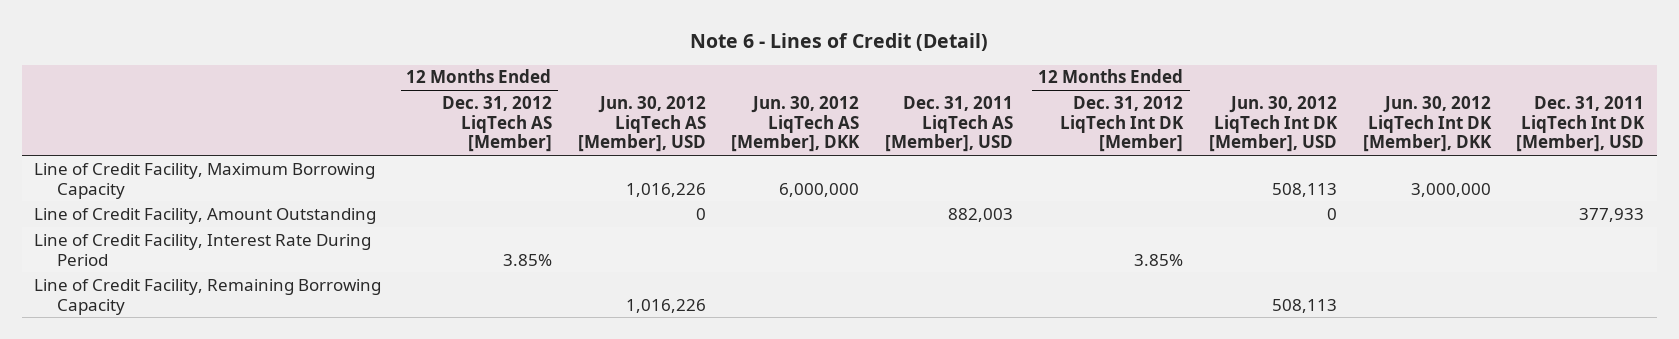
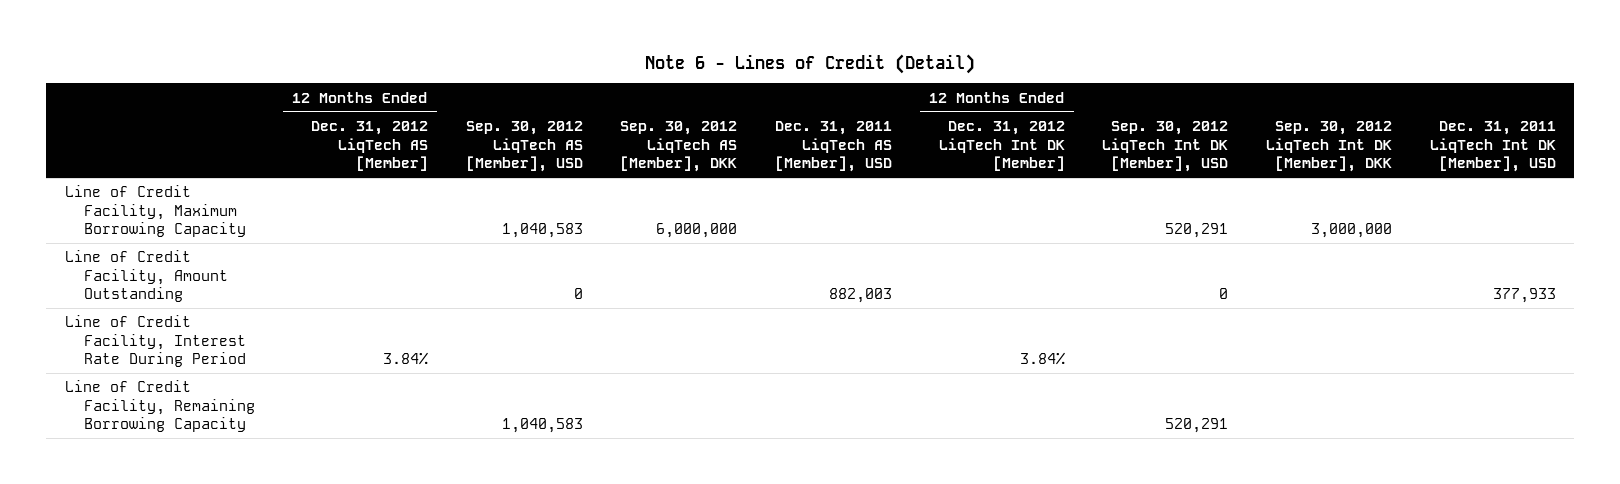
[577,95,706,153] Jun. 30, 2012 LiqTech AS [Member], USD -> none
[731,95,861,153] Jun. 30, 2012 LiqTech AS [Member], DKK -> none
[1209,95,1339,153] Jun. 30, 2012 LiqTech Int DK [Member], USD -> none
[1362,95,1492,153] Jun. 30, 2012 LiqTech Int DK [Member], DKK -> none
none -> [465,121,583,172] Sep. 30, 2012 LiqTech AS [Member], USD
none -> [620,121,738,172] Sep. 30, 2012 LiqTech AS [Member], DKK
none -> [1102,121,1229,172] Sep. 30, 2012 LiqTech Int DK [Member], USD
none -> [1265,121,1392,172] Sep. 30, 2012 LiqTech Int DK [Member], DKK
[502,253,552,266] 3.85% -> [382,351,428,365] 3.84%
[1134,253,1184,266] 3.85% -> [1019,351,1065,365] 3.84%

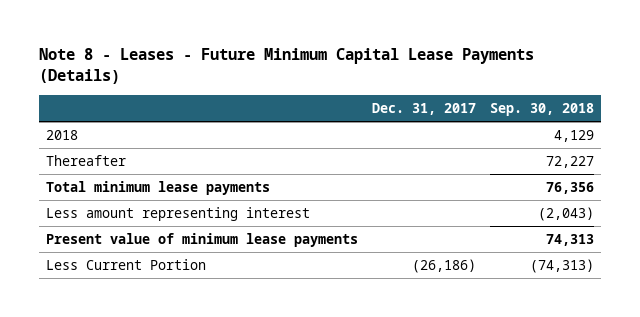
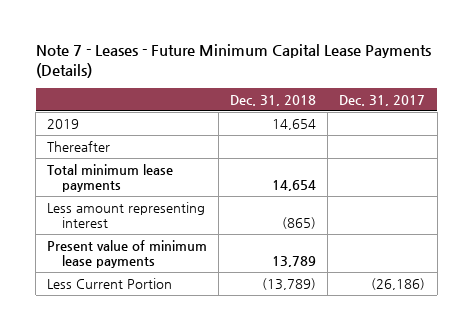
[38,48,534,85] Note 8 - Leases - Future Minimum Capital Lease Payments (Details) -> [35,44,431,79] Note 7 - Leases - Future Minimum Capital Lease Payments (Details)
[489,103,594,117] Sep. 30, 2018 -> none
none -> [230,94,317,106] Dec. 31, 2018
[45,129,78,140] 2018 -> [47,118,80,129] 2019

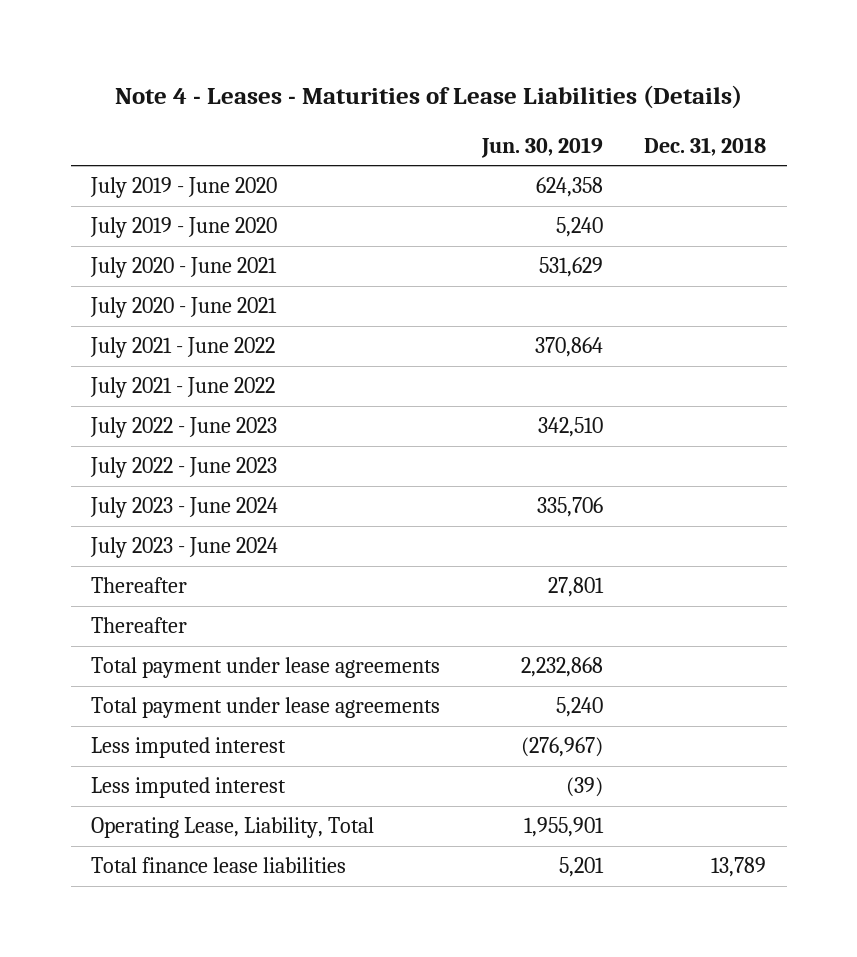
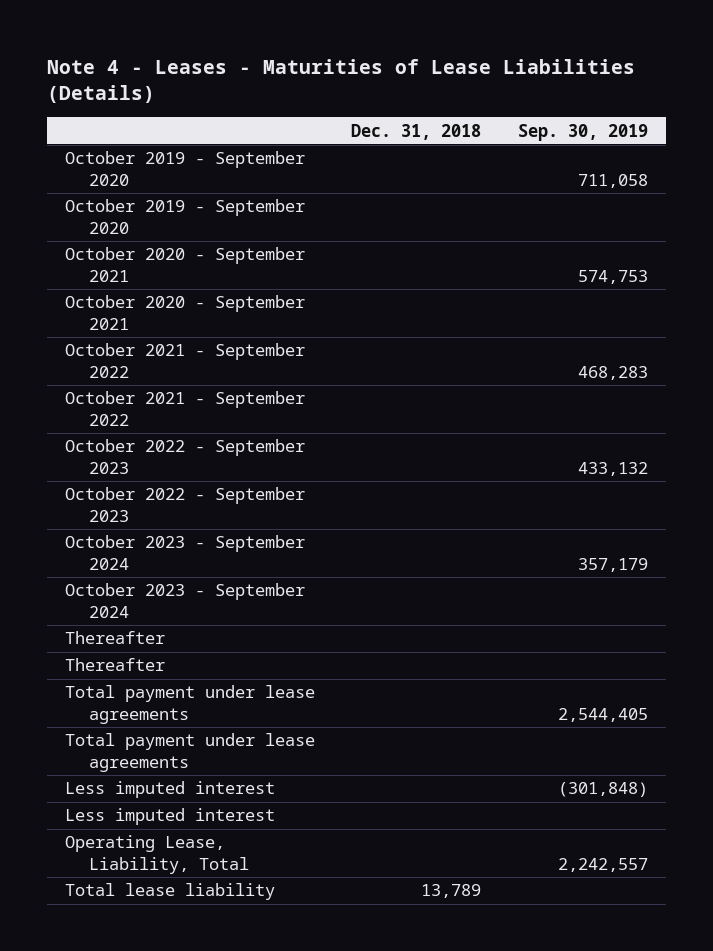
[480,136,603,158] Jun. 30, 2019 -> none
none -> [517,123,648,141] Sep. 30, 2019
[90,177,278,199] July 2019 - June 2020 -> [65,151,306,186] October 2019 - September 2020
[90,217,278,239] July 2019 - June 2020 -> [65,199,306,234] October 2019 - September 2020
[90,257,278,279] July 2020 - June 2021 -> [65,247,306,282] October 2020 - September 2021
[90,297,278,319] July 2020 - June 2021 -> [65,295,306,330] October 2020 - September 2021
[90,337,276,359] July 2021 - June 2022 -> [65,343,306,378] October 2021 - September 2022
[90,377,276,399] July 2021 - June 2022 -> [65,391,306,426] October 2021 - September 2022
[90,417,278,439] July 2022 - June 2023 -> [65,439,306,474] October 2022 - September 2023
[90,457,278,479] July 2022 - June 2023 -> [65,487,306,522] October 2022 - September 2023
[90,497,279,519] July 2023 - June 2024 -> [65,535,306,570] October 2023 - September 2024
[90,537,279,559] July 2023 - June 2024 -> [65,583,306,618] October 2023 - September 2024
[91,857,347,874] Total finance lease liabilities -> [65,883,276,901] Total lease liability

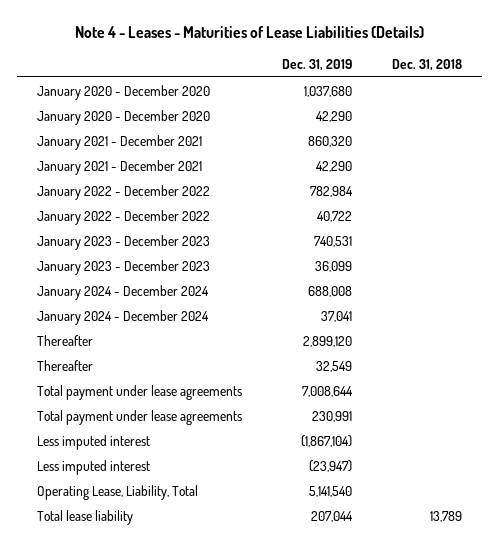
[517,123,648,141] Sep. 30, 2019 -> none
none -> [282,59,353,72] Dec. 31, 2019
[65,151,306,186] October 2019 - September 2020 -> [37,84,211,100] January 2020 - December 2020
[65,199,306,234] October 2019 - September 2020 -> [37,109,211,125] January 2020 - December 2020
[65,247,306,282] October 2020 - September 2021 -> [37,134,203,150] January 2021 - December 2021
[65,295,306,330] October 2020 - September 2021 -> [37,159,203,175] January 2021 - December 2021
[65,343,306,378] October 2021 - September 2022 -> [37,184,211,200] January 2022 - December 2022
[65,391,306,426] October 2021 - September 2022 -> [37,209,211,225] January 2022 - December 2022
[65,439,306,474] October 2022 - September 2023 -> [37,234,211,250] January 2023 - December 2023
[65,487,306,522] October 2022 - September 2023 -> [37,259,211,275] January 2023 - December 2023
[65,535,306,570] October 2023 - September 2024 -> [37,284,210,300] January 2024 - December 2024
[65,583,306,618] October 2023 - September 2024 -> [37,309,210,325] January 2024 - December 2024

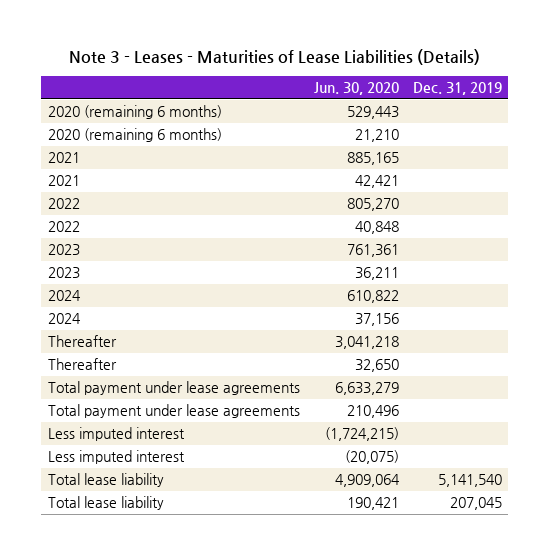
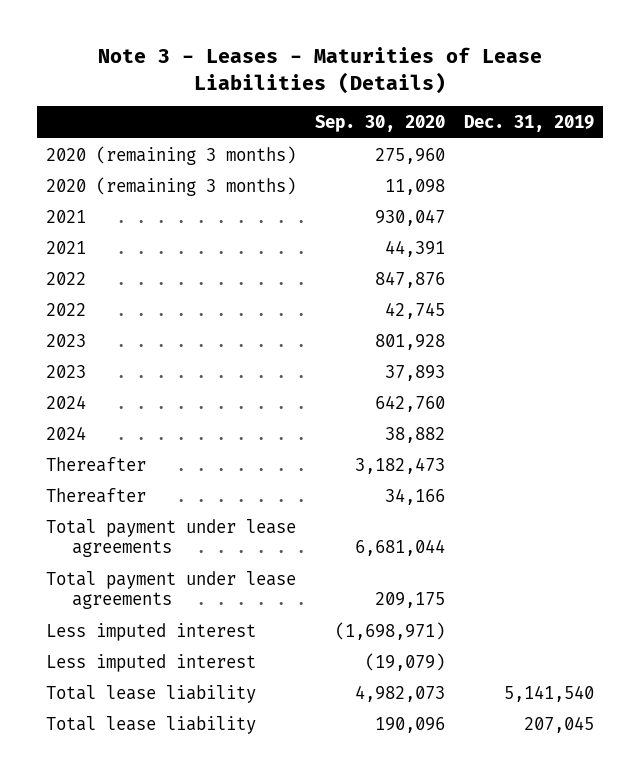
[313,81,399,95] Jun. 30, 2020 -> none
none -> [315,114,446,132] Sep. 30, 2020
[48,105,223,120] 2020 (remaining 6 months) -> [46,145,297,165] 2020 (remaining 3 months)
[48,128,223,143] 2020 (remaining 6 months) -> [46,176,297,196] 2020 (remaining 3 months)

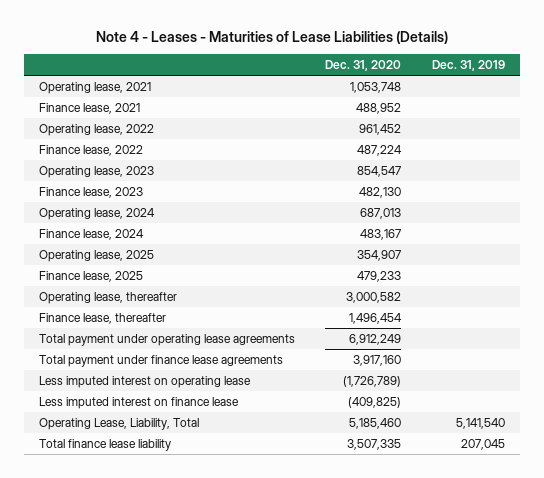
[98,47,543,94] Note 3 - Leases - Maturities of Lease Liabilities (Details) -> [95,31,448,45] Note 4 - Leases - Maturities of Lease Liabilities (Details)
[315,114,446,132] Sep. 30, 2020 -> none
none -> [325,60,402,72] Dec. 31, 2020
[46,145,297,165] 2020 (remaining 3 months) -> none
[46,176,297,196] 2020 (remaining 3 months) -> none
[46,456,147,472] Thereafter -> none
[46,487,147,503] Thereafter -> none
[46,209,87,223] 2021 -> [38,81,151,94] Operating lease, 2021
[46,240,87,254] 2021 -> [38,102,140,114] Finance lease, 2021
[46,271,87,285] 2022 -> [38,123,154,136] Operating lease, 2022
[46,302,87,316] 2022 -> [38,144,143,156] Finance lease, 2022
[46,333,87,347] 2023 -> [38,165,154,178] Operating lease, 2023
[46,364,87,378] 2023 -> [38,186,143,198] Finance lease, 2023
[46,394,87,409] 2024 -> [38,207,155,220] Operating lease, 2024
[46,425,87,440] 2024 -> [38,228,144,240] Finance lease, 2024
none -> [38,249,154,262] Operating lease, 2025
none -> [38,270,143,282] Finance lease, 2025
none -> [38,291,177,304] Operating lease, thereafter
none -> [38,312,166,324] Finance lease, thereafter
[46,518,297,557] Total payment under lease agreements -> [38,333,295,346] Total payment under operating lease agreements
[46,570,297,609] Total payment under lease agreements -> [38,354,283,367] Total payment under finance lease agreements
[46,622,257,641] Less imputed interest -> [38,375,251,388] Less imputed interest on operating lease
[46,653,257,672] Less imputed interest -> [38,396,239,409] Less imputed interest on finance lease
[46,684,257,703] Total lease liability -> [38,417,199,430] Operating Lease, Liability, Total
[46,715,257,734] Total lease liability -> [38,438,171,451] Total finance lease liability

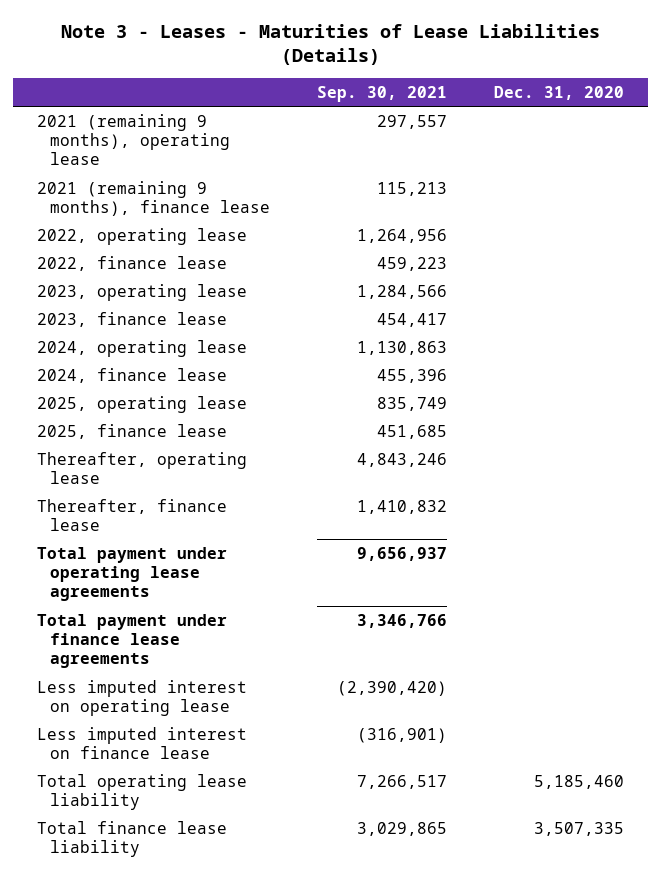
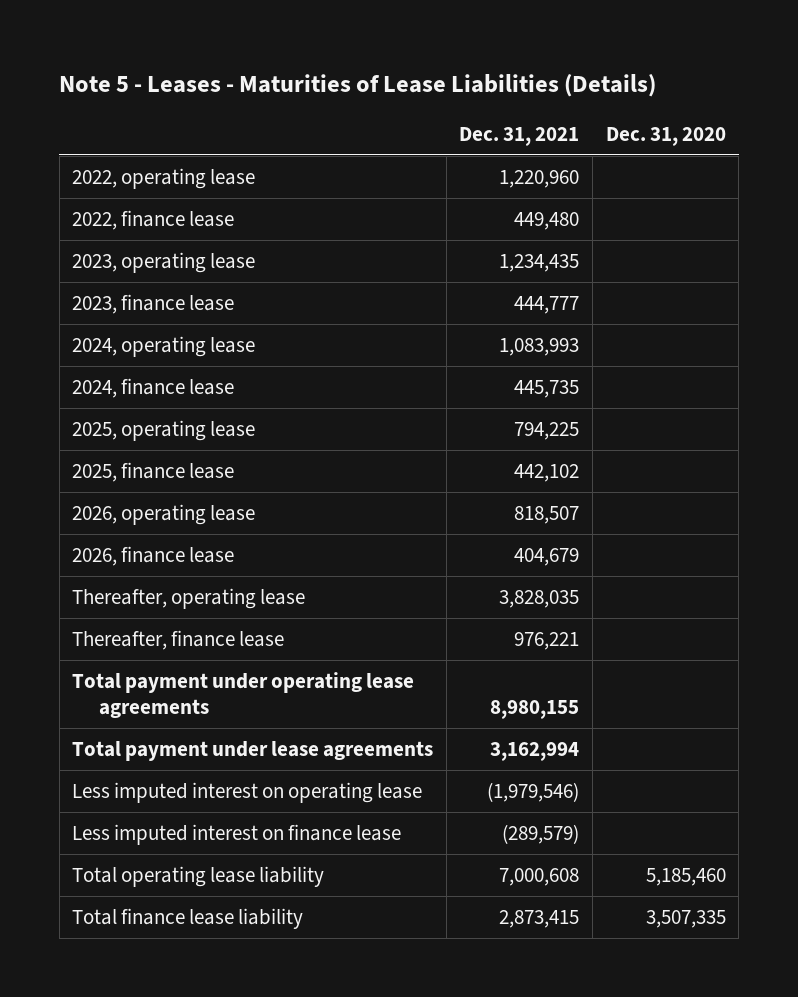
[60,23,600,66] Note 3 - Leases - Maturities of Lease Liabilities (Details) -> [59,73,657,97] Note 5 - Leases - Maturities of Lease Liabilities (Details)
[317,86,448,103] Sep. 30, 2021 -> none
none -> [459,126,580,146] Dec. 31, 2021
[36,113,230,166] 2021 (remaining 9 months), operating lease -> none
[36,180,270,217] 2021 (remaining 9 months), finance lease -> none
none -> [72,503,256,525] 2026, operating lease
none -> [72,545,235,566] 2026, finance lease
[36,613,227,669] Total payment under finance lease agreements -> [72,740,434,761] Total payment under lease agreements

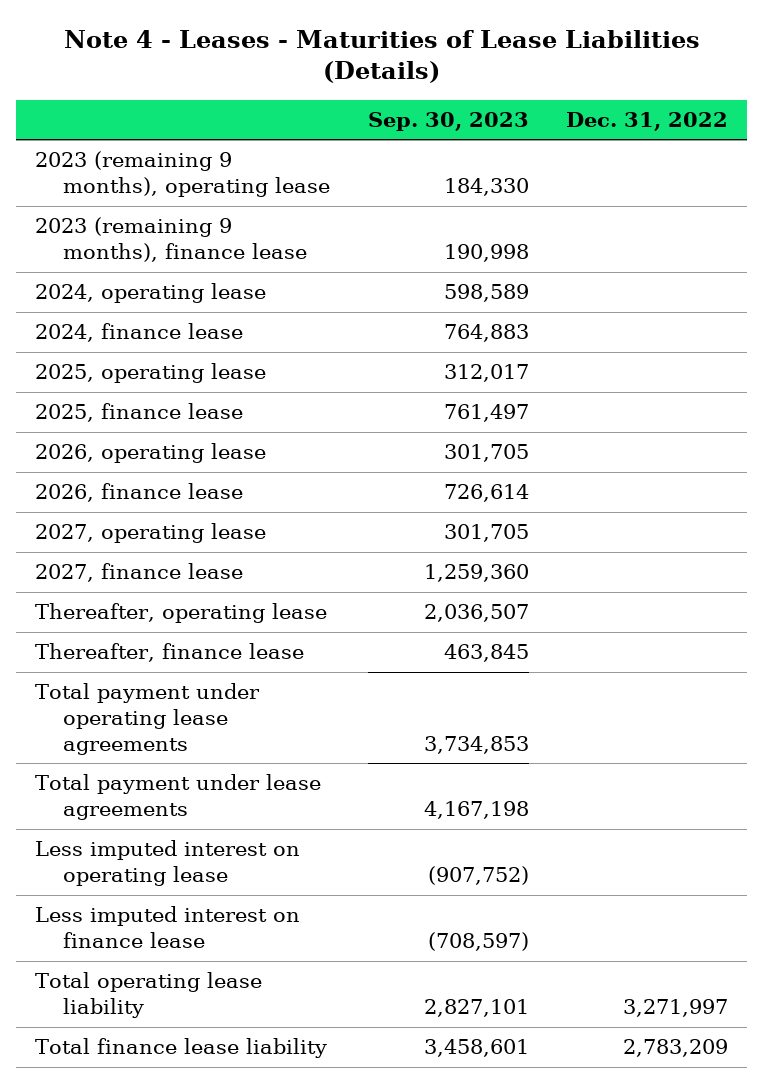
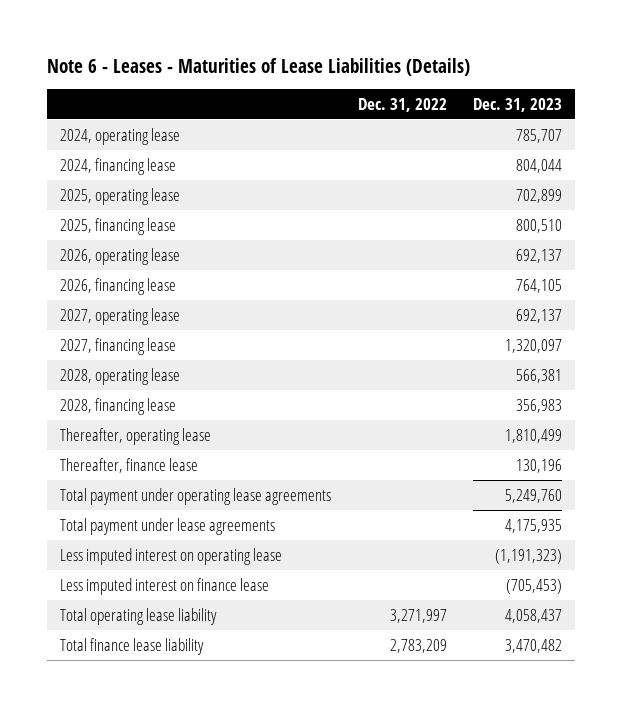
[63,29,700,84] Note 4 - Leases - Maturities of Lease Liabilities (Details) -> [47,57,471,76] Note 6 - Leases - Maturities of Lease Liabilities (Details)
[367,111,529,131] Sep. 30, 2023 -> none
none -> [472,97,562,112] Dec. 31, 2023
[35,151,331,198] 2023 (remaining 9 months), operating lease -> none
[35,217,308,263] 2023 (remaining 9 months), finance lease -> none
[35,323,244,343] 2024, finance lease -> [60,157,177,175] 2024, financing lease
[35,403,244,423] 2025, finance lease -> [60,217,177,235] 2025, financing lease
[35,483,244,503] 2026, finance lease -> [60,277,177,295] 2026, financing lease
[35,563,244,583] 2027, finance lease -> [60,337,177,355] 2027, financing lease
none -> [60,367,181,385] 2028, operating lease
none -> [60,397,177,415] 2028, financing lease

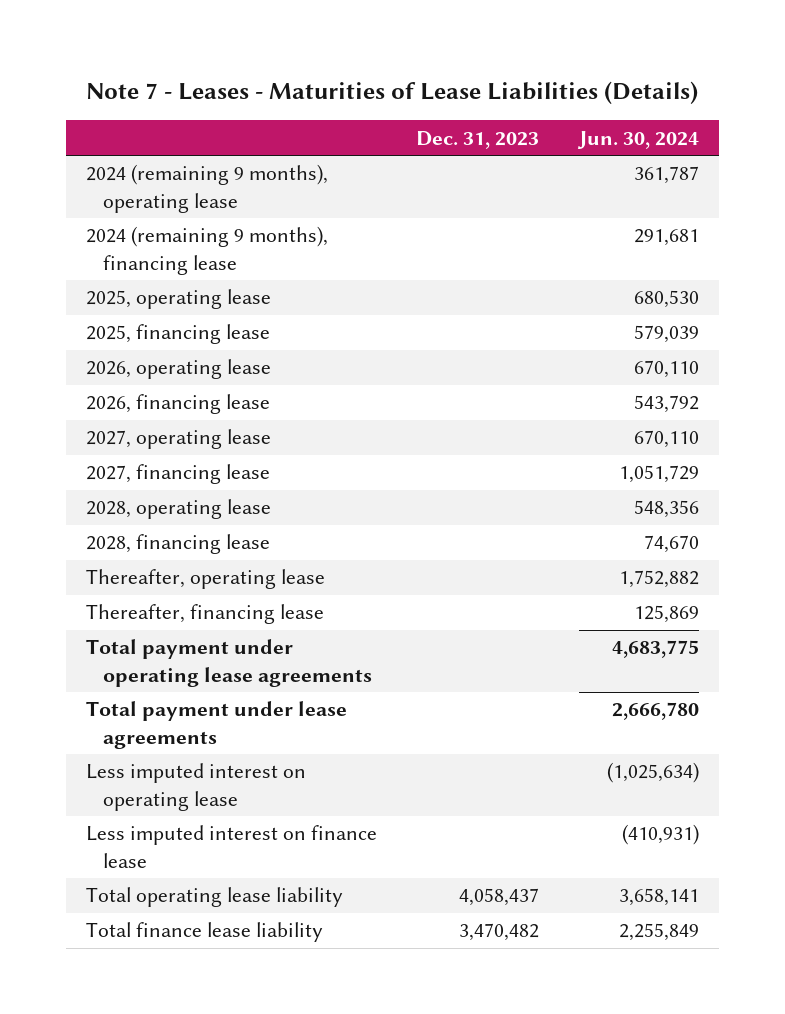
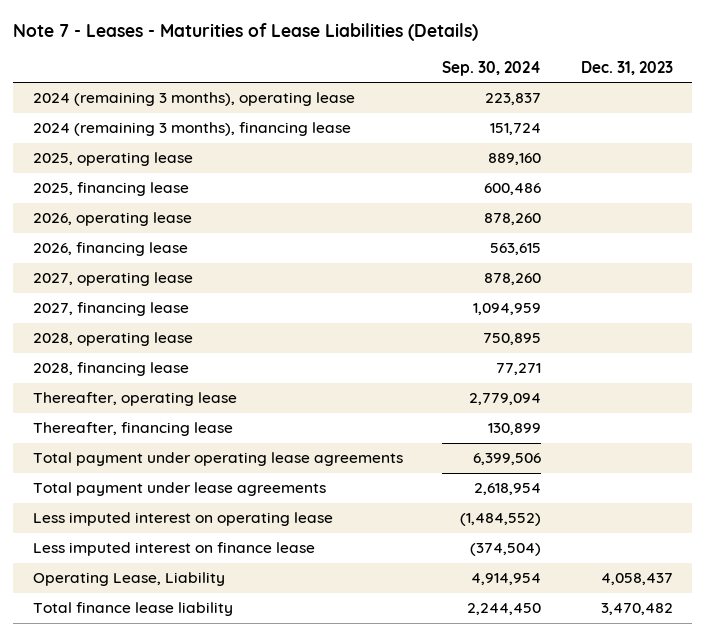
[577,130,700,149] Jun. 30, 2024 -> none
none -> [442,60,542,76] Sep. 30, 2024
[85,164,328,213] 2024 (remaining 9 months), operating lease -> [32,92,355,107] 2024 (remaining 3 months), operating lease
[85,226,328,275] 2024 (remaining 9 months), financing lease -> [32,122,351,137] 2024 (remaining 3 months), financing lease
[85,887,343,908] Total operating lease liability -> [32,572,225,587] Operating Lease, Liability

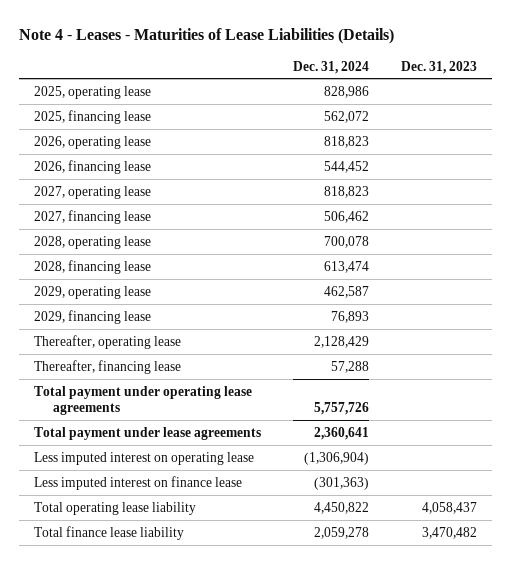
[12,22,478,41] Note 7 - Leases - Maturities of Lease Liabilities (Details) -> [18,27,394,44] Note 4 - Leases - Maturities of Lease Liabilities (Details)
[442,60,542,76] Sep. 30, 2024 -> none
none -> [293,60,370,74] Dec. 31, 2024
[32,92,355,107] 2024 (remaining 3 months), operating lease -> none
[32,122,351,137] 2024 (remaining 3 months), financing lease -> none
none -> [34,285,152,299] 2029, operating lease
none -> [34,309,152,324] 2029, financing lease
[32,572,225,587] Operating Lease, Liability -> [34,501,197,515] Total operating lease liability

